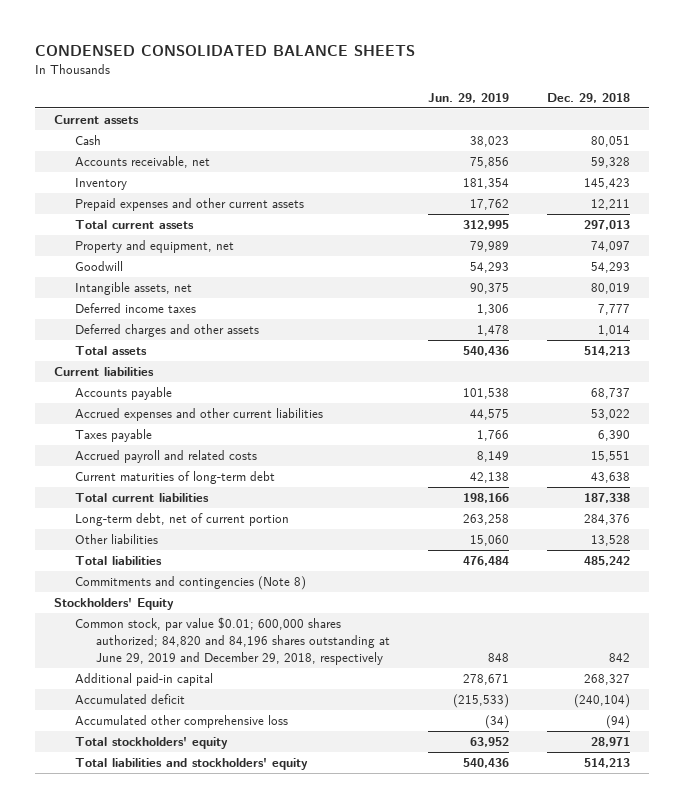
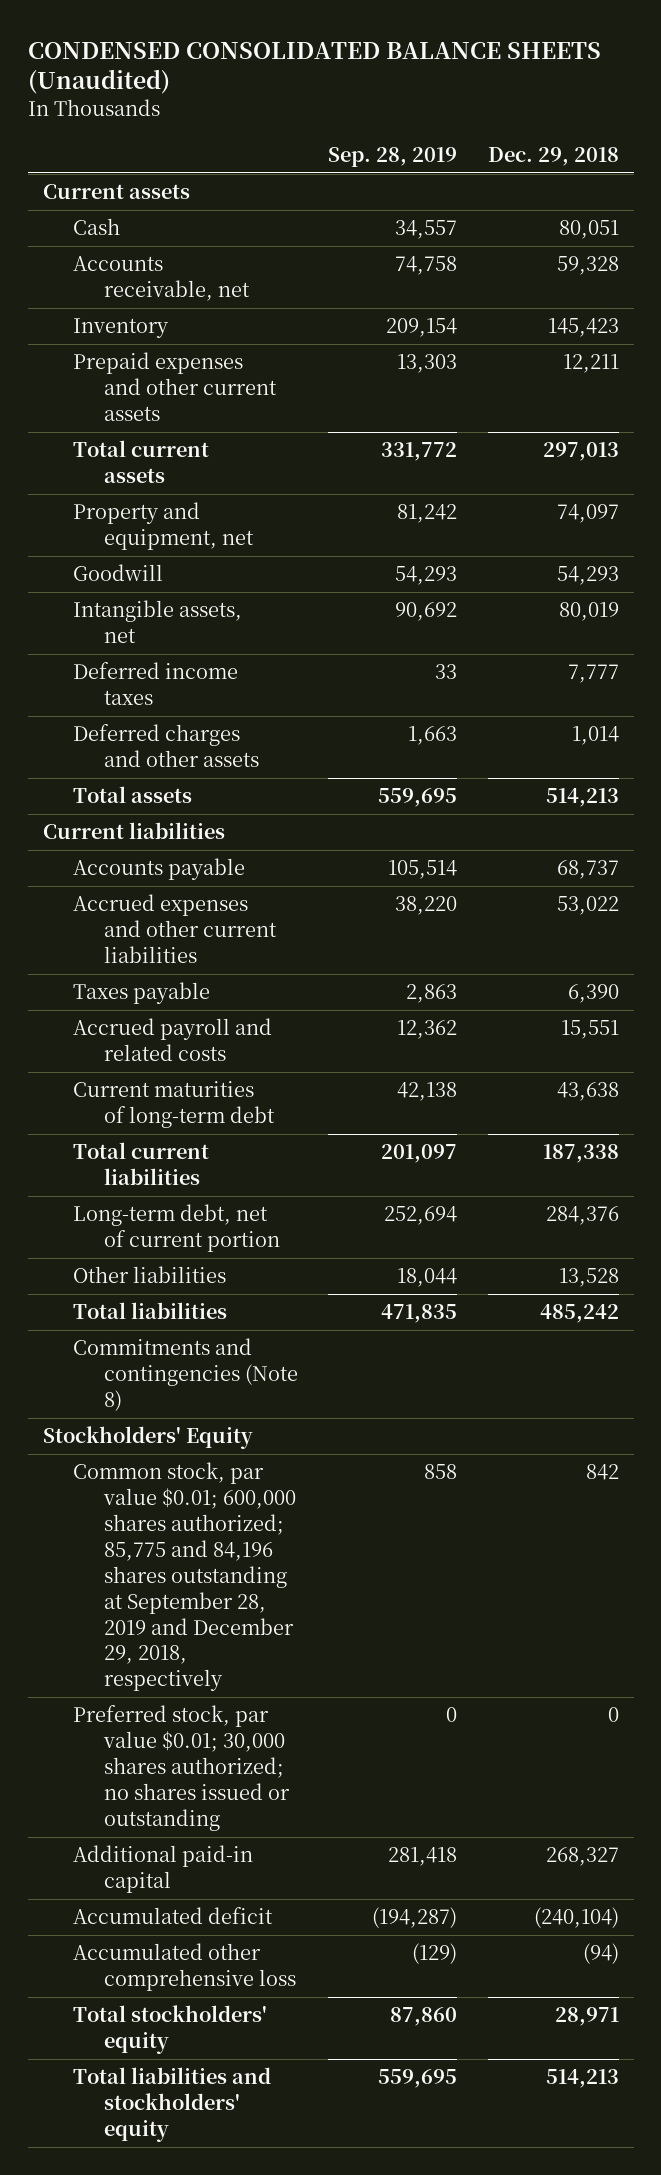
[35,44,416,56] CONDENSED CONSOLIDATED BALANCE SHEETS -> [27,41,601,95] CONDENSED CONSOLIDATED BALANCE SHEETS (Unaudited)
[428,92,510,103] Jun. 29, 2019 -> none
none -> [328,146,458,167] Sep. 28, 2019
[75,617,390,665] Common stock, par value $0.01; 600,000 shares authorized; 84,820 and 84,196 shares outstanding at June 29, 2019 and December 29, 2018, respectively -> [73,1462,296,1692] Common stock, par value $0.01; 600,000 shares authorized; 85,775 and 84,196 shares outstanding at September 28, 2019 and December 29, 2018, respectively
none -> [73,1705,290,1831] Preferred stock, par value $0.01; 30,000 shares authorized; no shares issued or outstanding

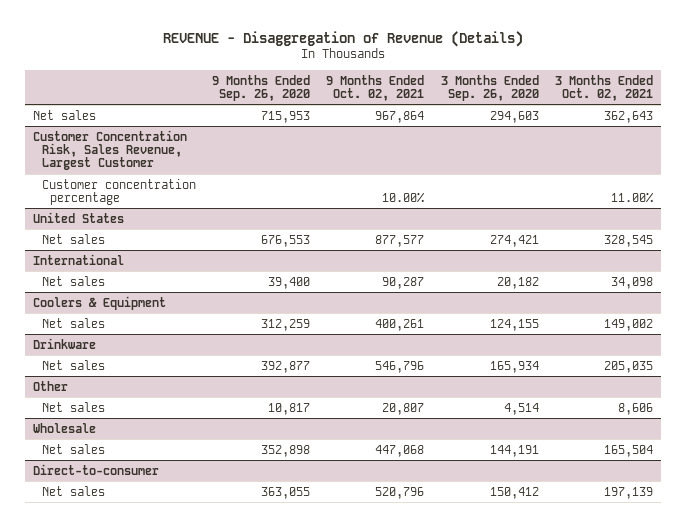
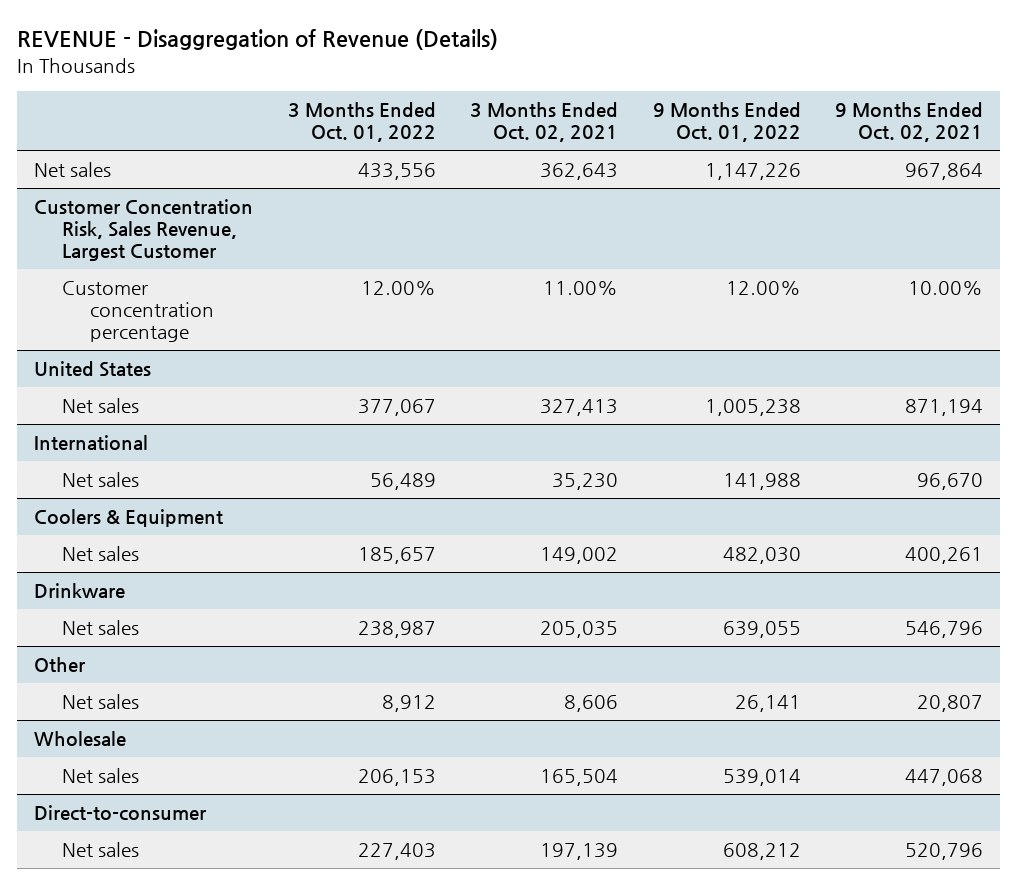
[211,74,310,102] 9 Months Ended Sep. 26, 2020 -> none
[440,74,539,102] 3 Months Ended Sep. 26, 2020 -> none
none -> [287,102,436,143] 3 Months Ended Oct. 01, 2022
none -> [652,102,801,143] 9 Months Ended Oct. 01, 2022
[375,234,425,247] 877,577 -> [905,399,984,417] 871,194
[603,234,653,247] 328,545 -> [540,399,619,417] 327,413
[382,276,425,289] 90,287 -> [917,473,984,491] 96,670
[610,276,653,289] 34,098 -> [552,473,619,491] 35,230

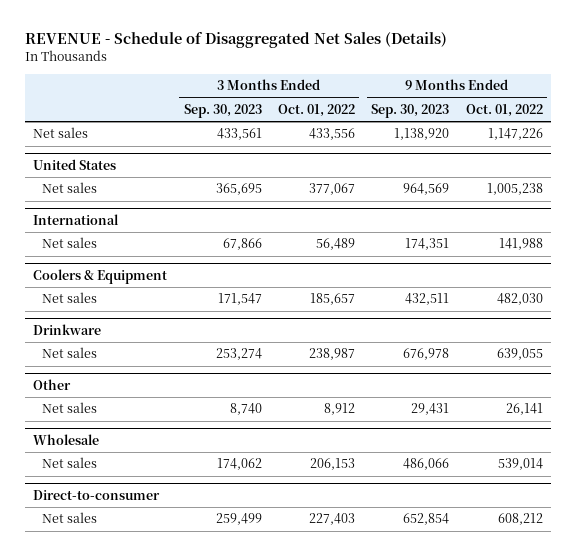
[16,29,498,51] REVENUE - Disaggregation of Revenue (Details) -> [25,32,448,49] REVENUE - Schedule of Disaggregated Net Sales (Details)
[470,102,619,143] 3 Months Ended Oct. 02, 2021 -> none
[835,102,984,143] 9 Months Ended Oct. 02, 2021 -> none
none -> [183,104,262,119] Sep. 30, 2023
none -> [371,104,450,119] Sep. 30, 2023
[34,199,254,262] Customer Concentration Risk, Sales Revenue, Largest Customer -> none
[61,281,214,343] Customer concentration percentage -> none

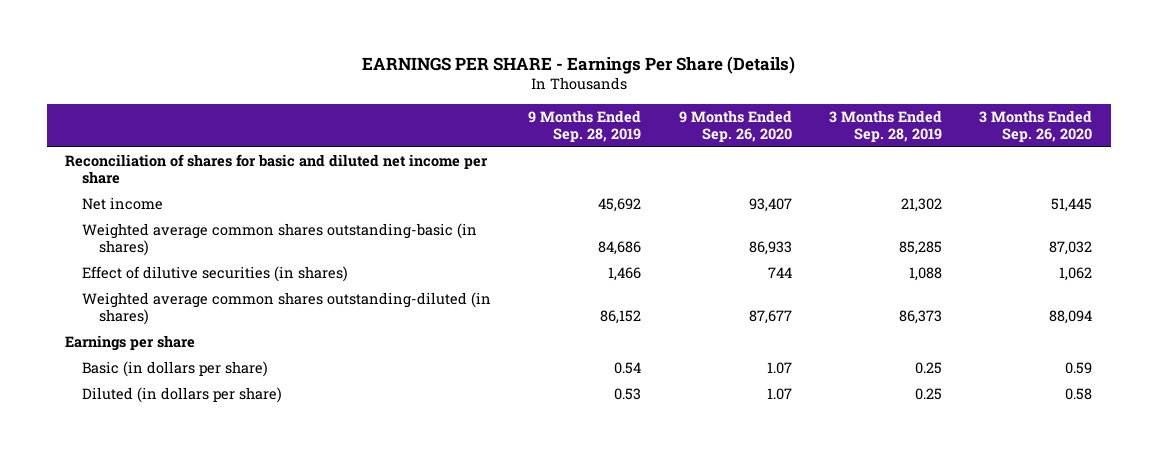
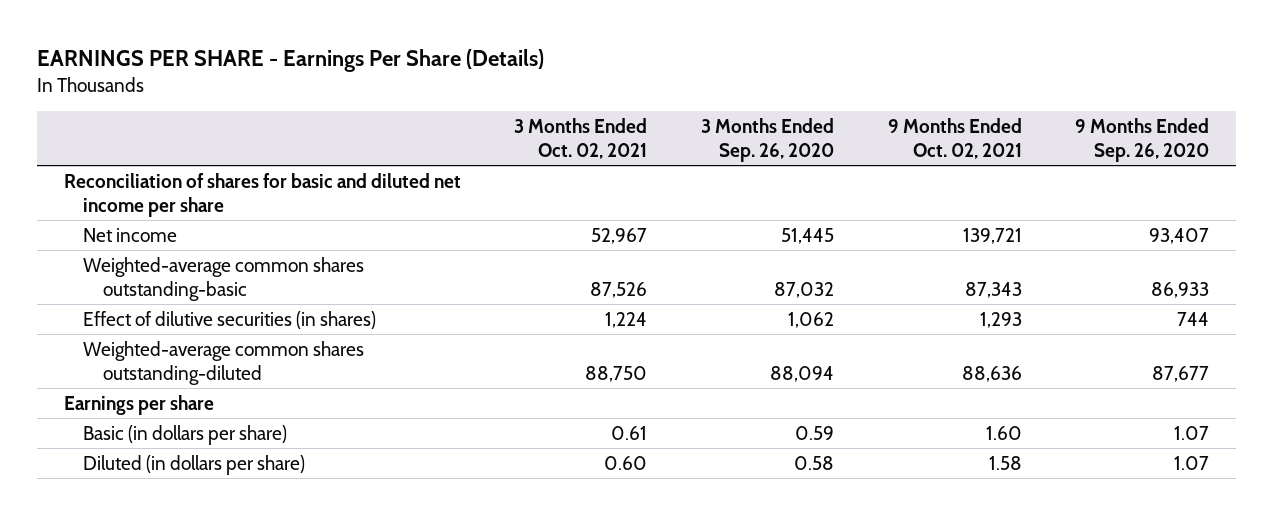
[528,110,642,143] 9 Months Ended Sep. 28, 2019 -> none
[828,110,942,143] 3 Months Ended Sep. 28, 2019 -> none
none -> [514,117,648,159] 3 Months Ended Oct. 02, 2021
none -> [887,117,1022,159] 9 Months Ended Oct. 02, 2021
[82,223,478,257] Weighted average common shares outstanding-basic (in shares) -> [83,256,365,301] Weighted-average common shares outstanding-basic
[82,292,492,326] Weighted average common shares outstanding-diluted (in shares) -> [83,340,365,385] Weighted-average common shares outstanding-diluted

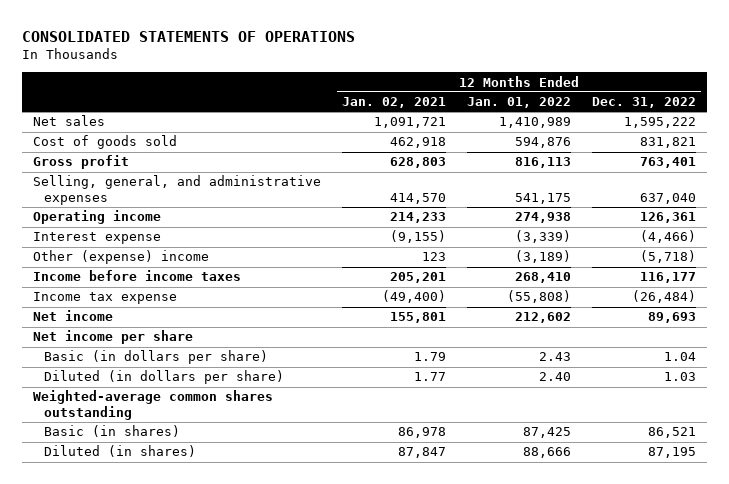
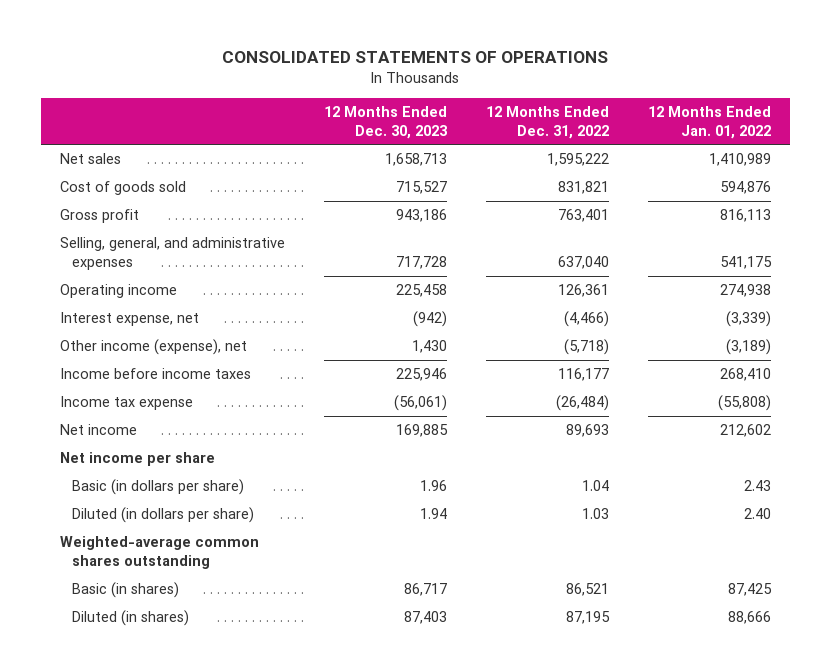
[341,97,446,109] Jan. 02, 2021 -> none
none -> [323,106,447,139] 12 Months Ended Dec. 30, 2023
[32,232,161,245] Interest expense -> [60,312,200,327] Interest expense, net
[32,250,209,265] Other (expense) income -> [60,339,248,356] Other income (expense), net

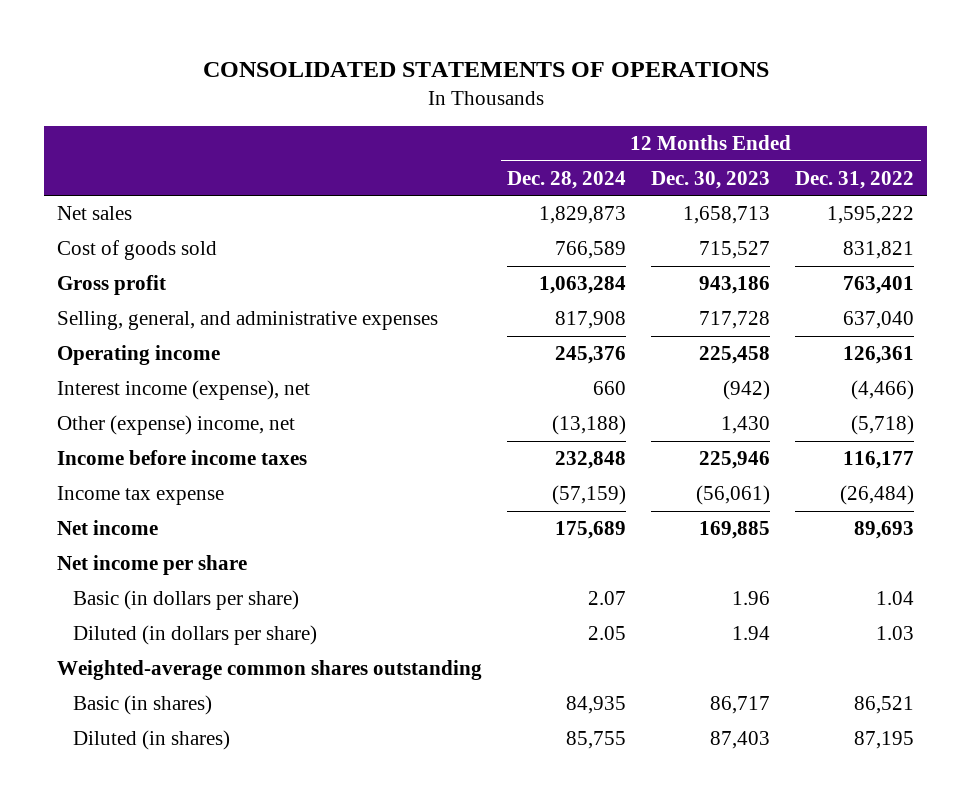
[647,106,771,139] 12 Months Ended Jan. 01, 2022 -> none
none -> [506,170,626,189] Dec. 28, 2024
[60,312,200,327] Interest expense, net -> [56,380,310,401] Interest income (expense), net
[60,339,248,356] Other income (expense), net -> [56,415,295,436] Other (expense) income, net

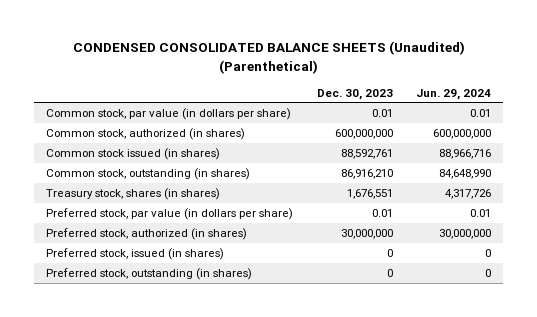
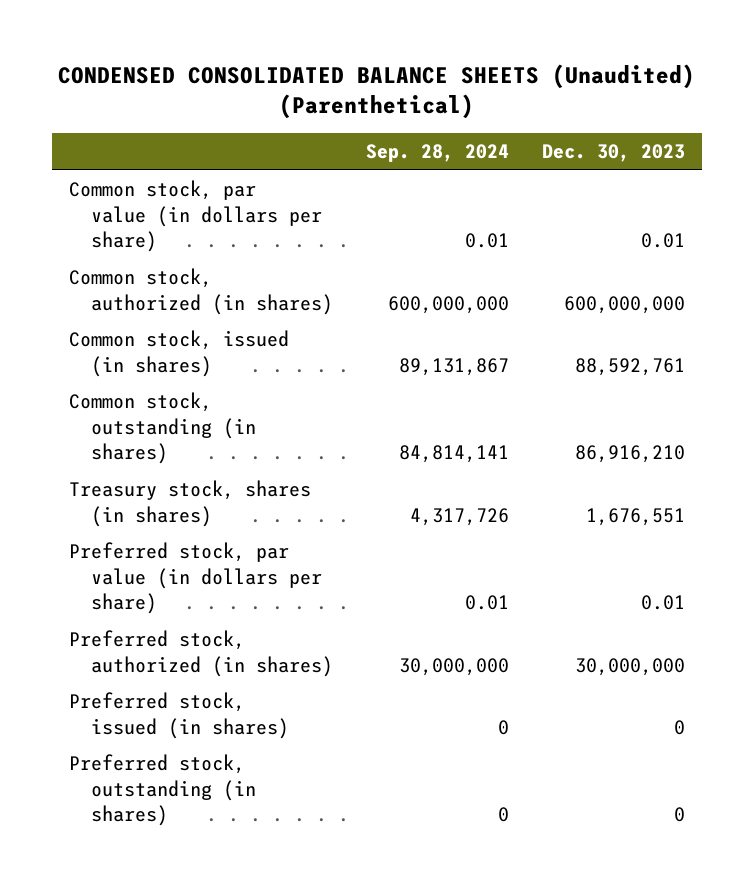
[416,88,492,100] Jun. 29, 2024 -> none
none -> [366,144,510,163] Sep. 28, 2024
[46,148,221,161] Common stock issued (in shares) -> [69,330,290,377] Common stock, issued (in shares)

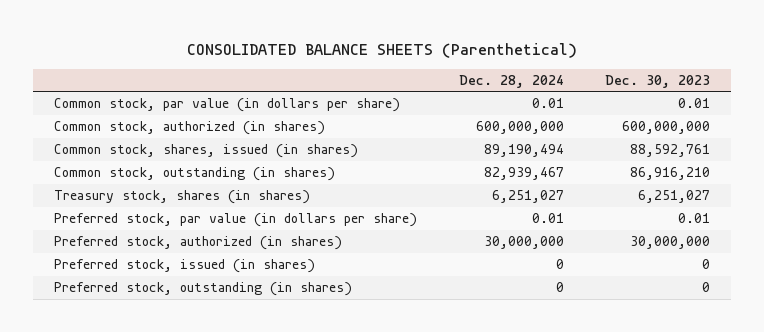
[58,63,696,120] CONDENSED CONSOLIDATED BALANCE SHEETS (Unaudited) (Parenthetical) -> [187,42,578,58] CONSOLIDATED BALANCE SHEETS (Parenthetical)
[366,144,510,163] Sep. 28, 2024 -> none
none -> [458,74,564,88] Dec. 28, 2024
[69,330,290,377] Common stock, issued (in shares) -> [53,144,358,159] Common stock, shares, issued (in shares)
[586,507,686,526] 1,676,551 -> [638,190,711,204] 6,251,027

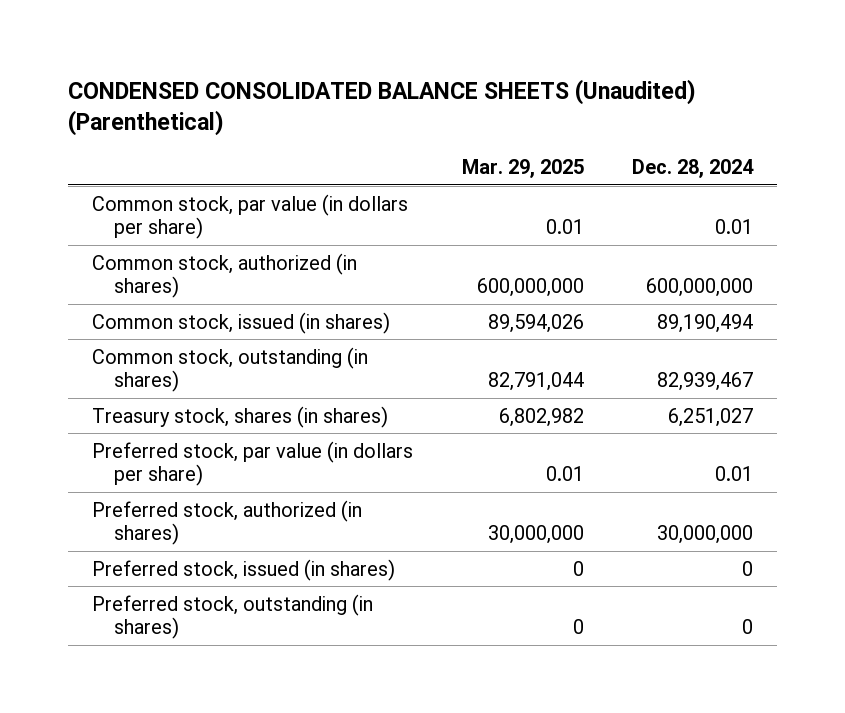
[187,42,578,58] CONSOLIDATED BALANCE SHEETS (Parenthetical) -> [68,79,697,136] CONDENSED CONSOLIDATED BALANCE SHEETS (Unaudited) (Parenthetical)
[605,74,711,88] Dec. 30, 2023 -> none
none -> [461,159,584,179] Mar. 29, 2025
[53,144,358,159] Common stock, shares, issued (in shares) -> [92,311,391,334] Common stock, issued (in shares)

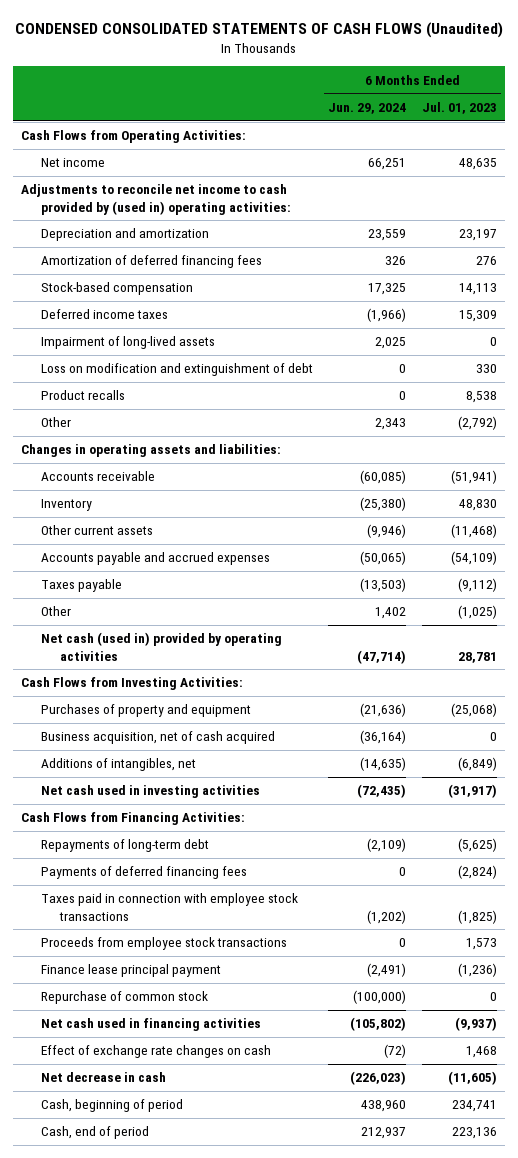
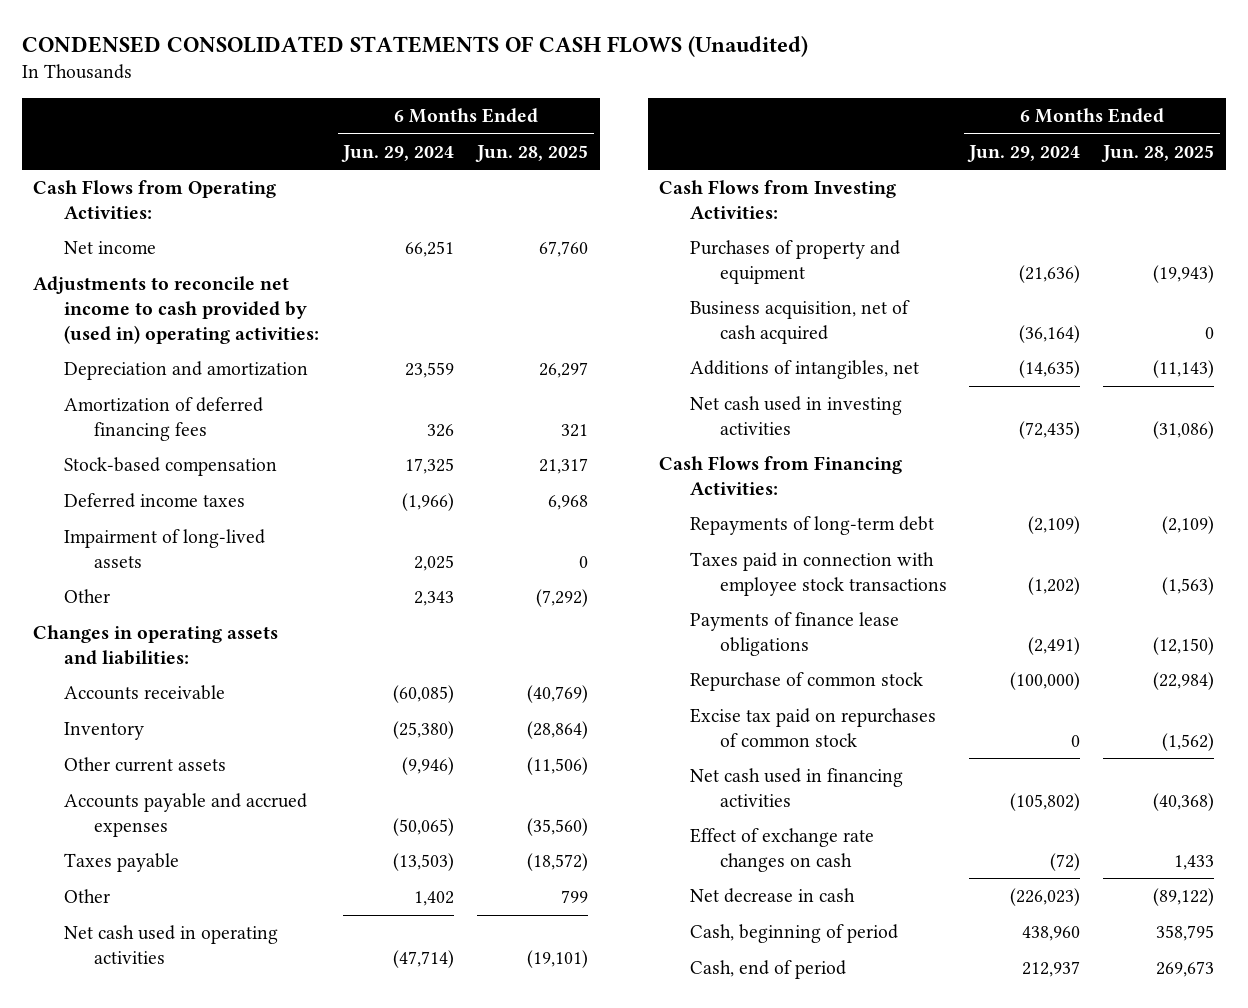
[422,101,498,114] Jul. 01, 2023 -> none
none -> [475,144,589,162] Jun. 28, 2025
[40,363,313,377] Loss on modification and extinguishment of debt -> none
[40,390,125,401] Product recalls -> none
[40,632,282,661] Net cash (used in) provided by operating activities -> [63,925,278,964] Net cash used in operating activities
[40,866,247,880] Payments of deferred financing fees -> none
[40,937,287,951] Proceeds from employee stock transactions -> none
[40,964,221,978] Finance lease principal payment -> [689,612,899,656] Payments of finance lease obligations
none -> [689,708,936,747] Excise tax paid on repurchases of common stock

